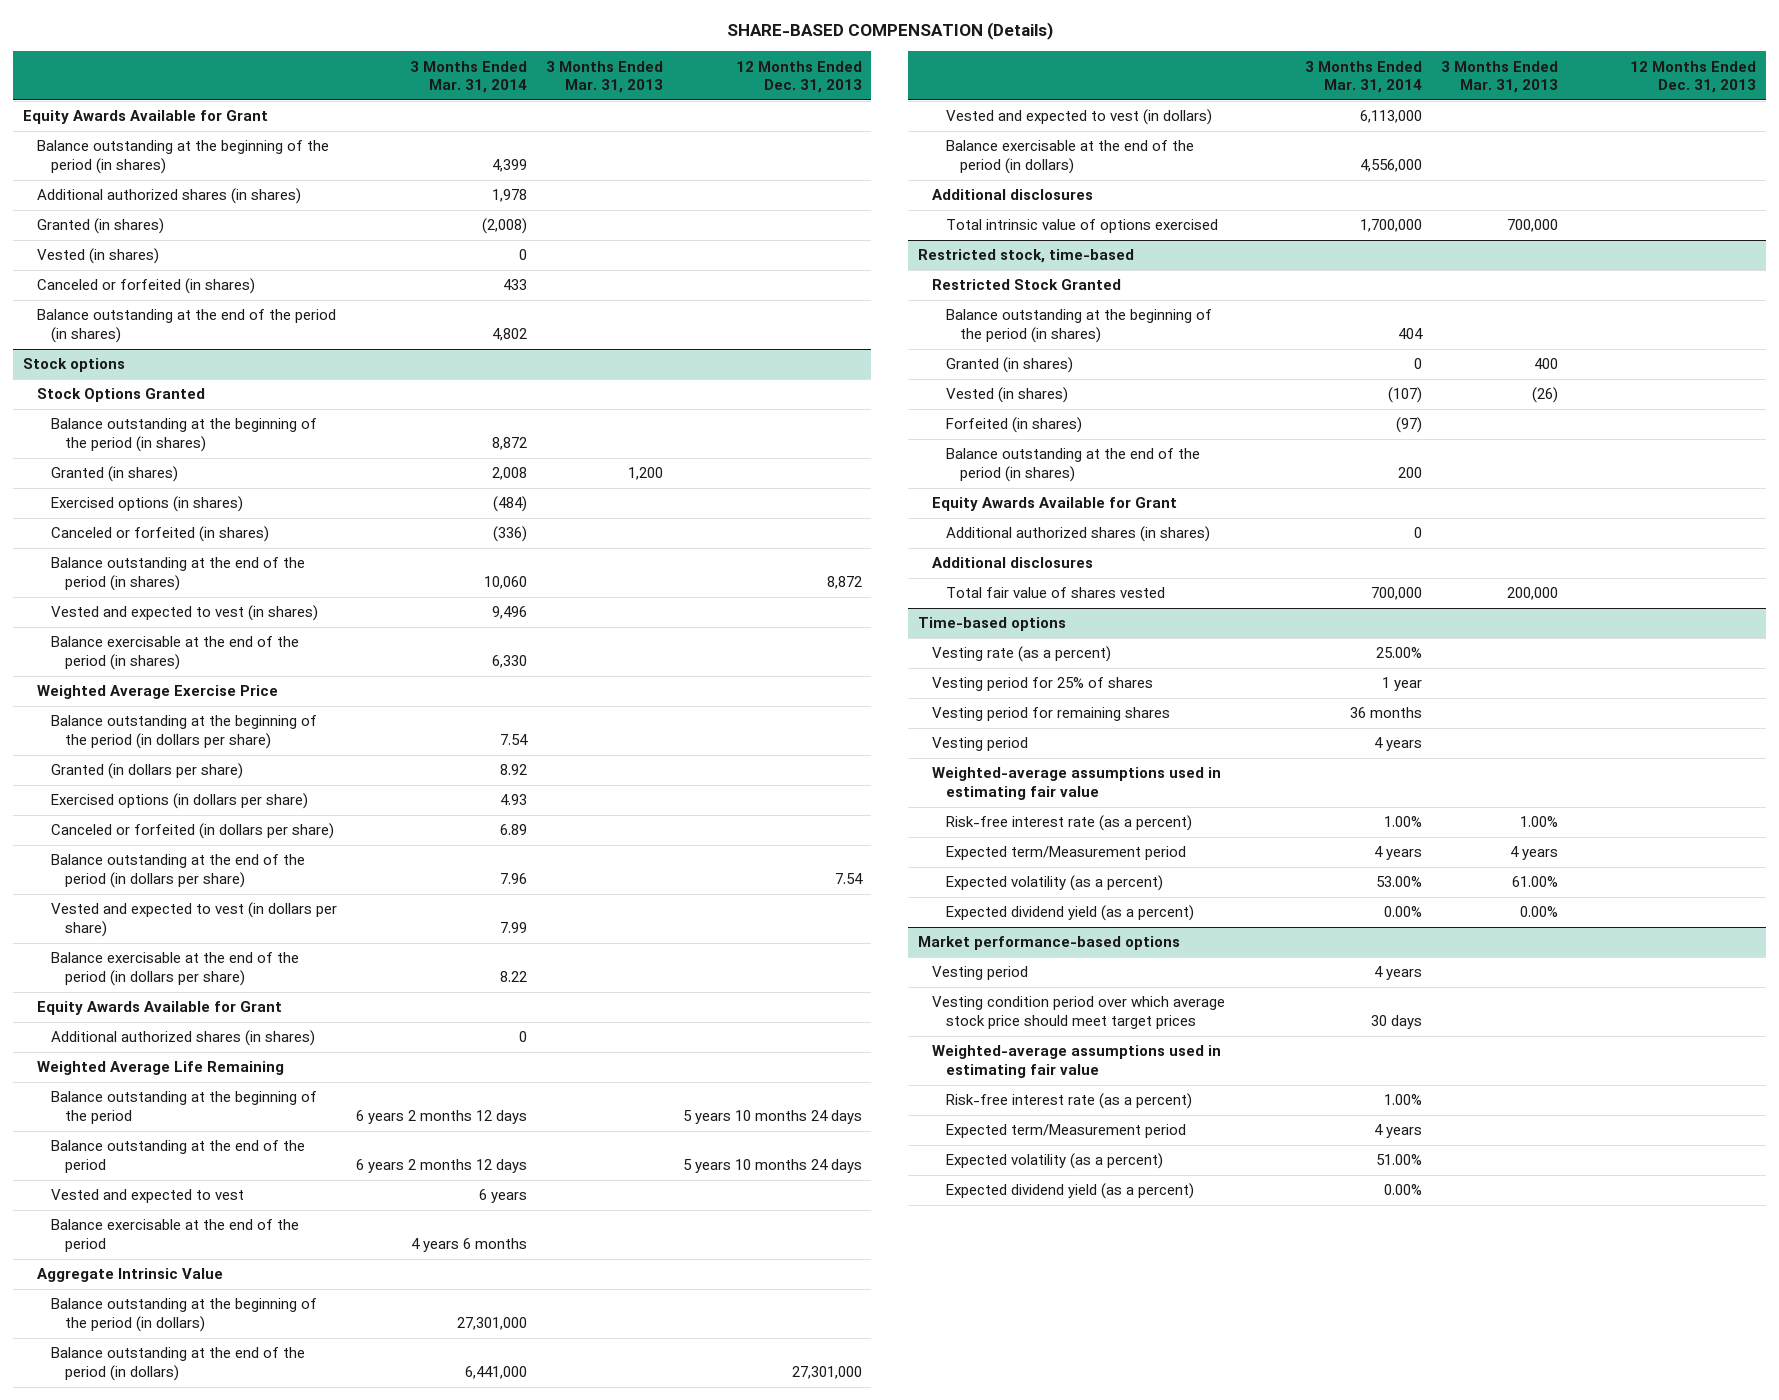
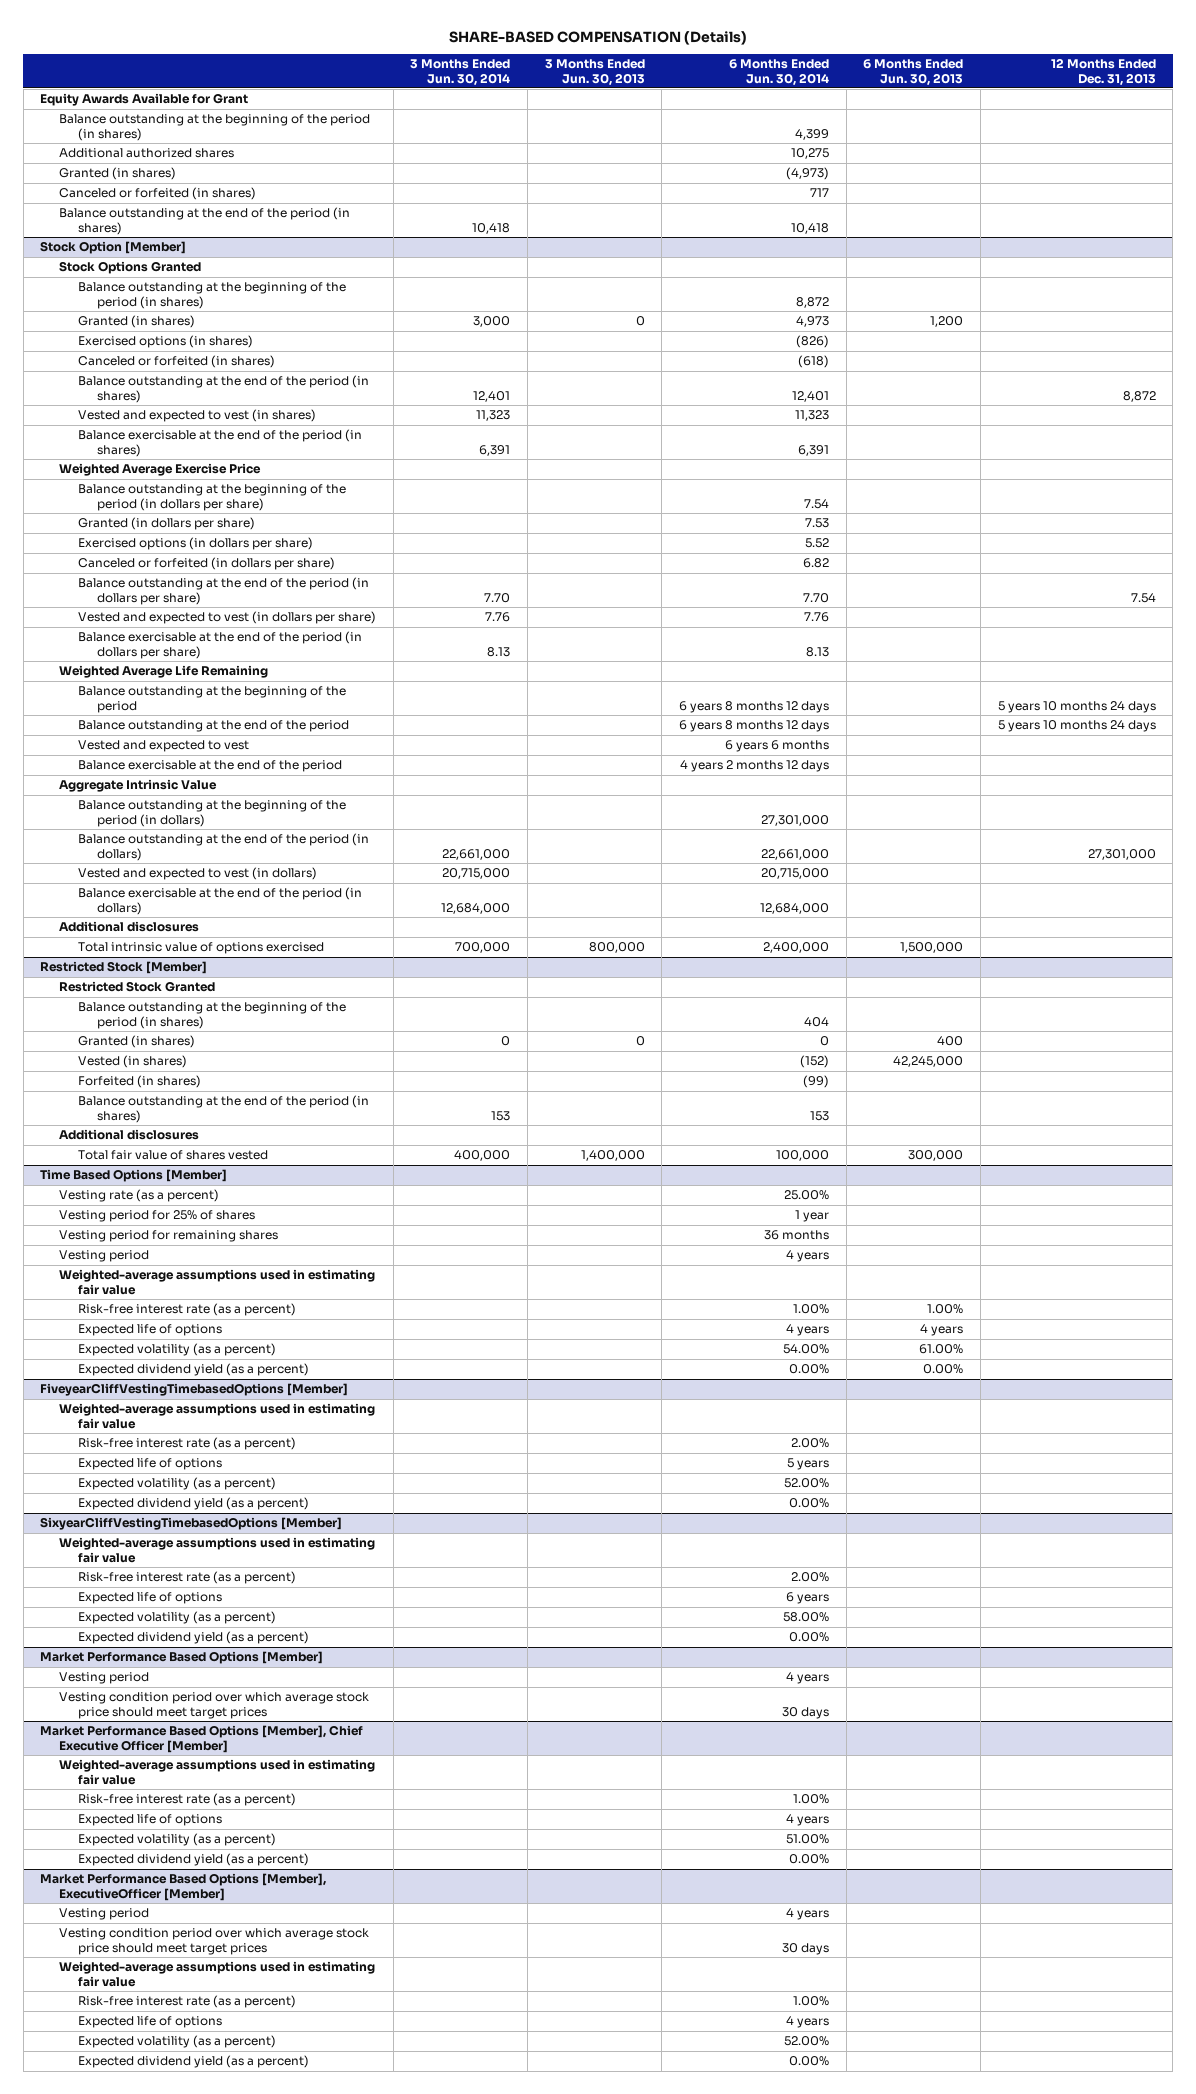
[410,60,528,94] 3 Months Ended Mar. 31, 2014 -> none
[546,60,664,94] 3 Months Ended Mar. 31, 2013 -> none
none -> [410,59,511,86] 3 Months Ended Jun. 30, 2014
none -> [544,59,645,86] 3 Months Ended Jun. 30, 2013
none -> [728,59,829,86] 6 Months Ended Jun. 30, 2014
none -> [863,59,964,86] 6 Months Ended Jun. 30, 2013
[37,188,302,205] Additional authorized shares (in shares) -> [59,148,235,159] Additional authorized shares
[37,248,160,265] Vested (in shares) -> none
[22,358,125,373] Stock options -> [40,241,187,255] Stock Option [Member]
[37,1001,283,1016] Equity Awards Available for Grant -> none
[51,1030,316,1047] Additional authorized shares (in shares) -> none
[917,249,1134,264] Restricted stock, time-based -> [40,961,208,975] Restricted Stock [Member]
[931,497,1177,512] Equity Awards Available for Grant -> none
[946,526,1211,543] Additional authorized shares (in shares) -> none
[917,617,1066,632] Time-based options -> [40,1169,228,1183] Time Based Options [Member]
[946,846,1187,861] Expected term/Measurement period -> [77,1324,222,1337] Expected life of options
none -> [40,1383,349,1397] FiveyearCliffVestingTimebasedOptions [Member]
none -> [59,1403,376,1429] Weighted-average assumptions used in estimating fair value
none -> [77,1437,296,1451] Risk-free interest rate (as a percent)
none -> [77,1458,222,1471] Expected life of options
none -> [77,1477,276,1491] Expected volatility (as a percent)
none -> [77,1497,309,1511] Expected dividend yield (as a percent)
none -> [40,1517,343,1531] SixyearCliffVestingTimebasedOptions [Member]
none -> [59,1537,376,1563] Weighted-average assumptions used in estimating fair value
none -> [77,1571,296,1585] Risk-free interest rate (as a percent)
none -> [77,1592,222,1605] Expected life of options
none -> [77,1611,276,1625] Expected volatility (as a percent)
none -> [77,1631,309,1645] Expected dividend yield (as a percent)
[917,936,1180,951] Market performance-based options -> [40,1651,324,1665] Market Performance Based Options [Member]
[931,1045,1221,1078] Weighted-average assumptions used in estimating fair value -> none
[946,1093,1193,1110] Risk-free interest rate (as a percent) -> none
[946,1124,1187,1139] Expected term/Measurement period -> none
[946,1153,1164,1170] Expected volatility (as a percent) -> none
[946,1183,1195,1200] Expected dividend yield (as a percent) -> none
none -> [40,1725,364,1753] Market Performance Based Options [Member], Chief Executive Officer [Member]
none -> [59,1759,376,1785] Weighted-average assumptions used in estimating fair value
none -> [77,1793,296,1807] Risk-free interest rate (as a percent)
none -> [77,1814,222,1827] Expected life of options
none -> [77,1833,276,1847] Expected volatility (as a percent)
none -> [77,1853,309,1867] Expected dividend yield (as a percent)
none -> [40,1873,327,1901] Market Performance Based Options [Member], ExecutiveOfficer [Member]
none -> [59,1908,150,1921] Vesting period
none -> [59,1928,370,1955] Vesting condition period over which average stock price should meet target prices
none -> [59,1961,376,1987] Weighted-average assumptions used in estimating fair value
none -> [77,1995,296,2009] Risk-free interest rate (as a percent)
none -> [77,2016,222,2029] Expected life of options
none -> [77,2035,276,2049] Expected volatility (as a percent)
none -> [77,2055,309,2069] Expected dividend yield (as a percent)

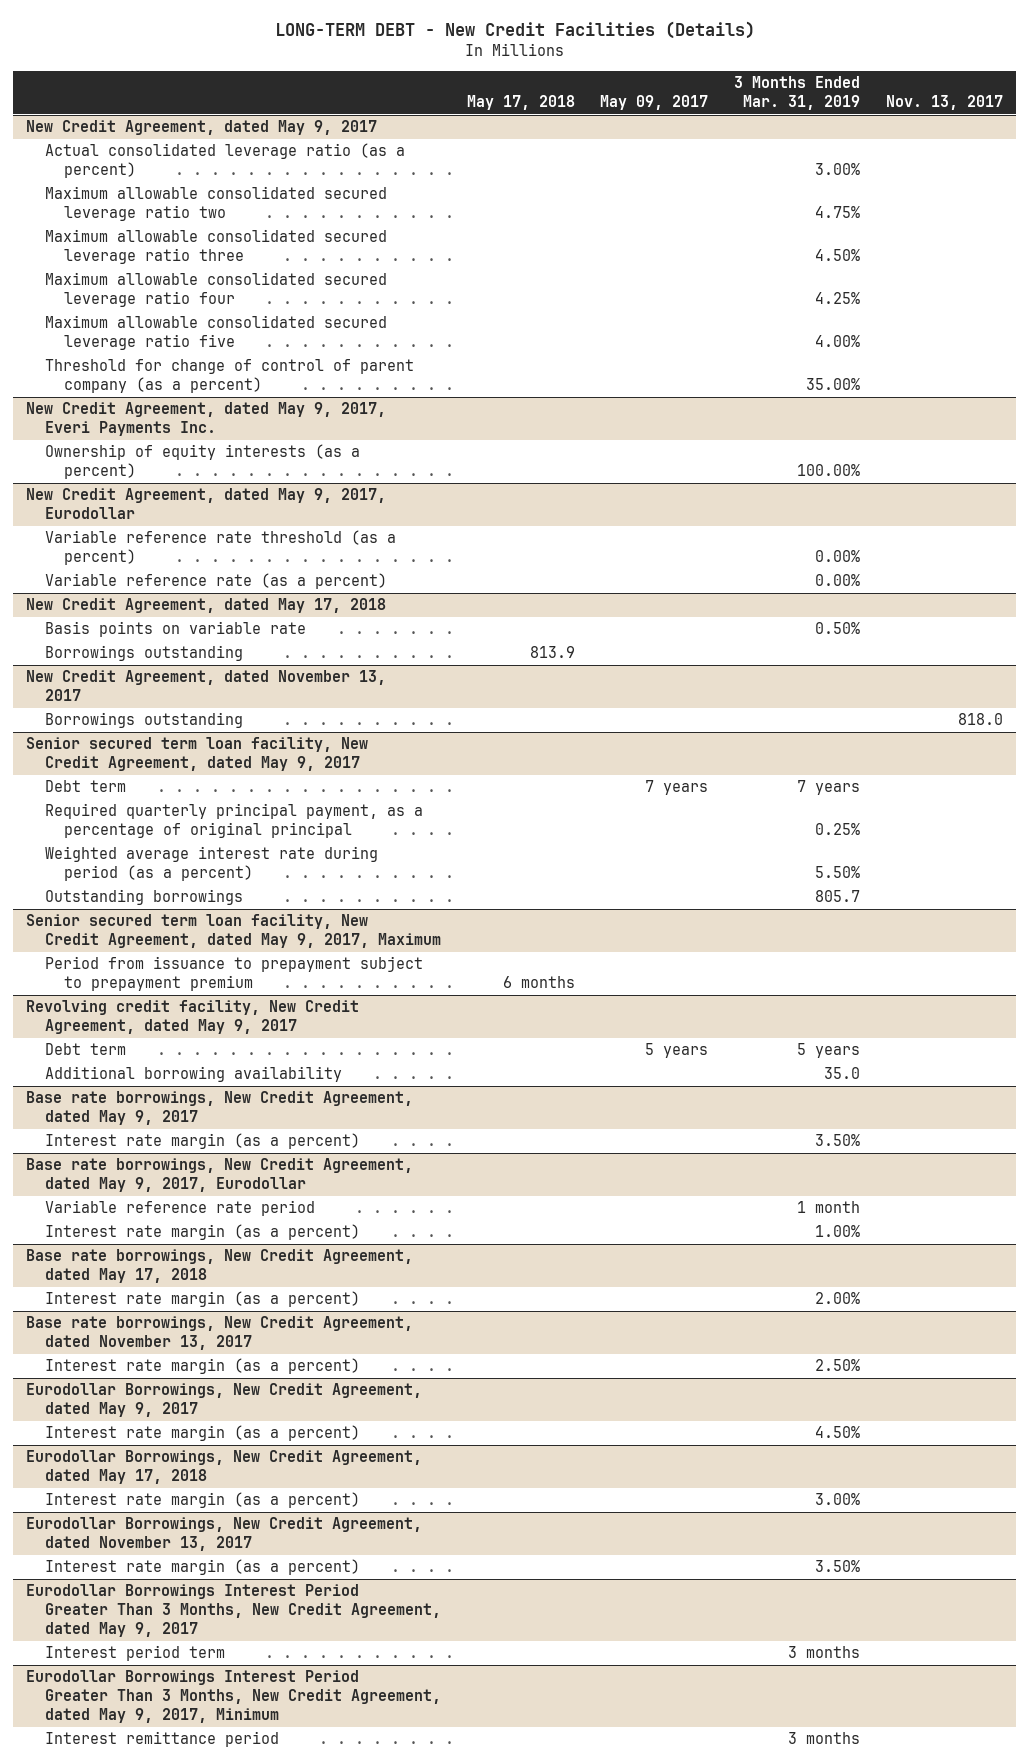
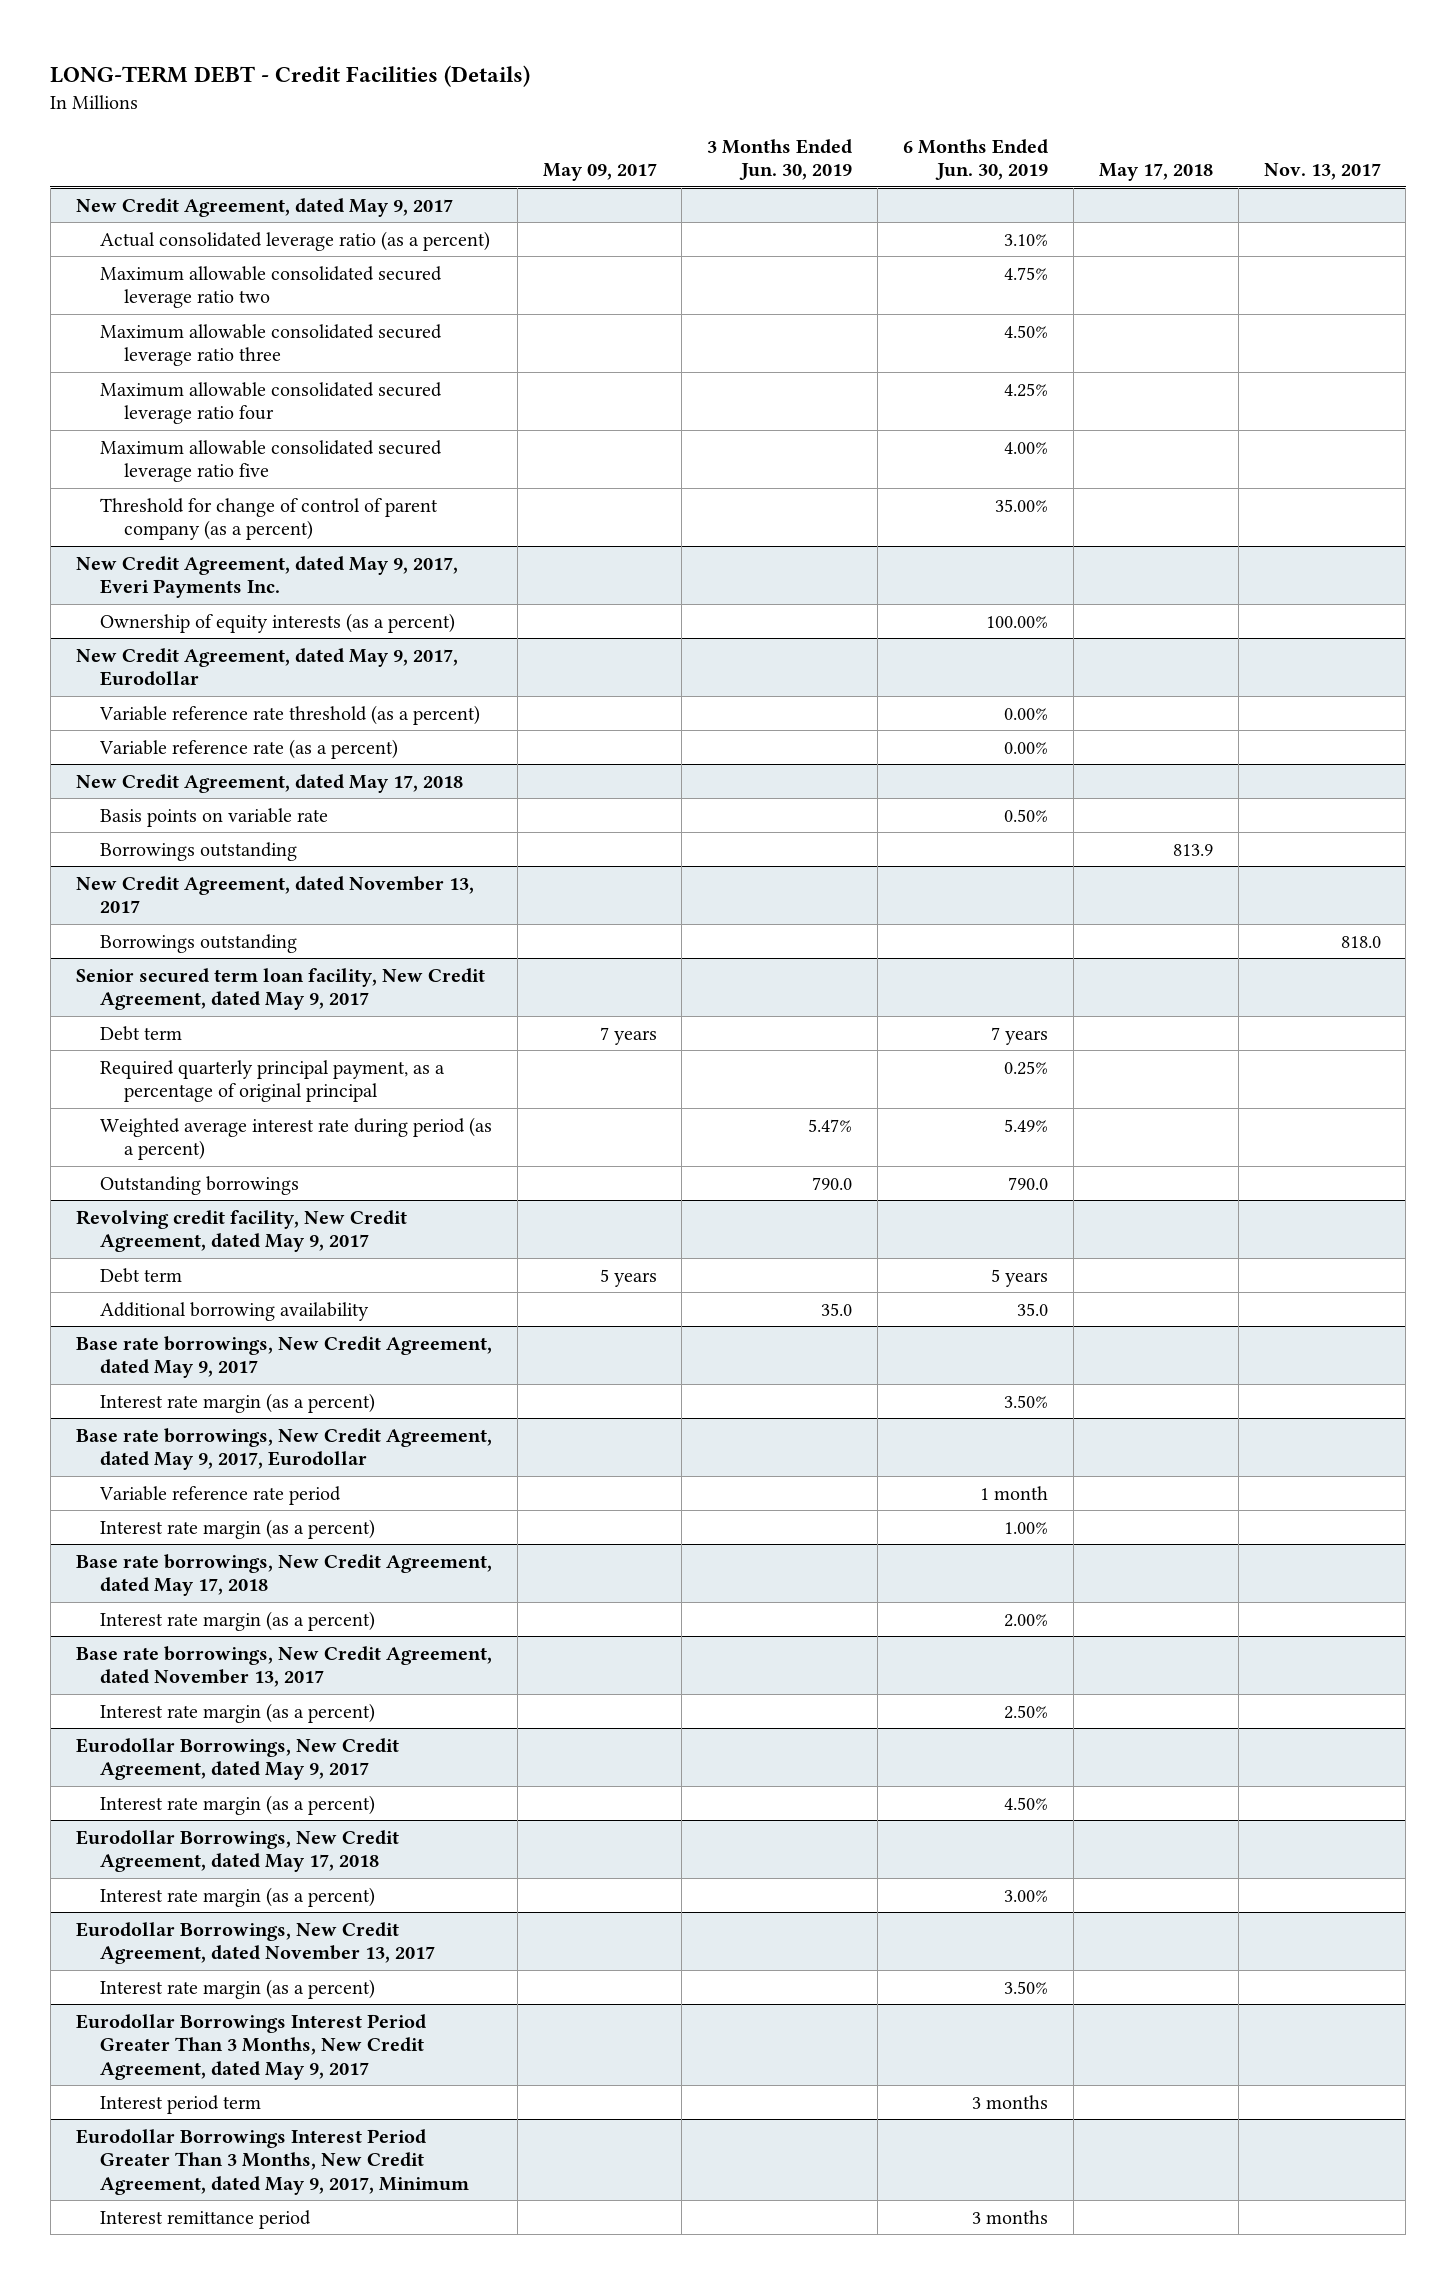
[274,21,755,40] LONG-TERM DEBT - New Credit Facilities (Details) -> [50,64,531,87] LONG-TERM DEBT - Credit Facilities (Details)
[734,76,861,110] 3 Months Ended Mar. 31, 2019 -> none
none -> [707,138,853,181] 3 Months Ended Jun. 30, 2019
none -> [903,138,1049,181] 6 Months Ended Jun. 30, 2019
[26,914,441,949] Senior secured term loan facility, New Credit Agreement, dated May 9, 2017, Maximum -> none
[44,956,423,992] Period from issuance to prepayment subject to prepayment premium -> none

